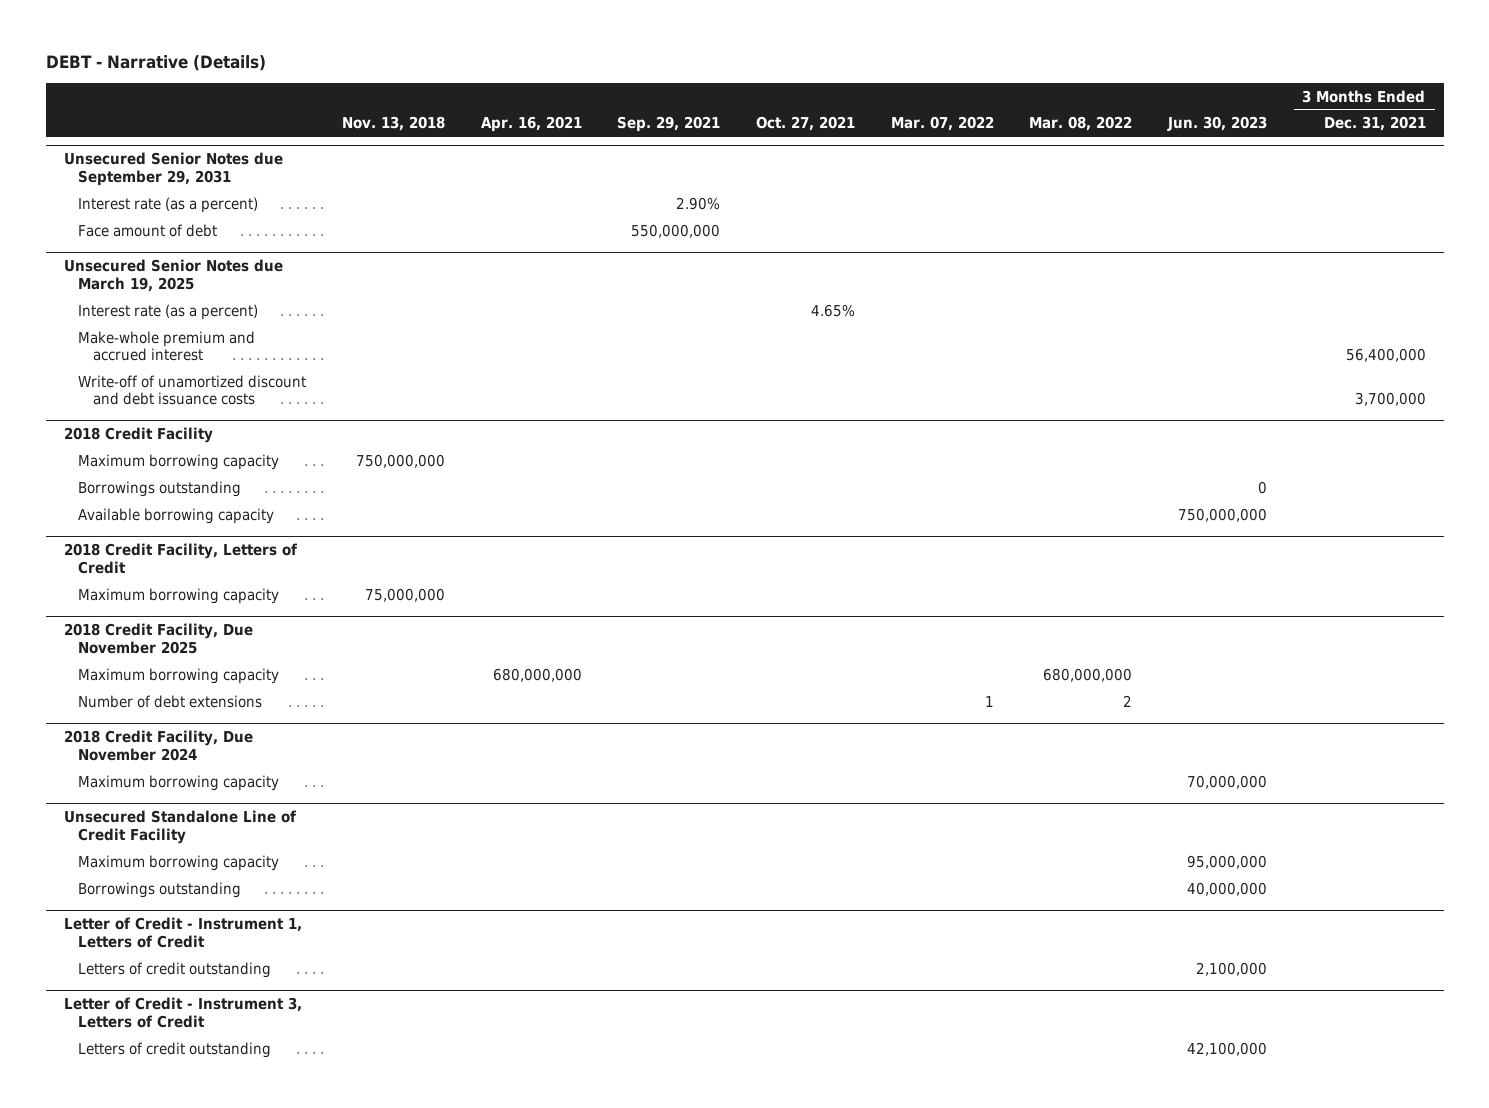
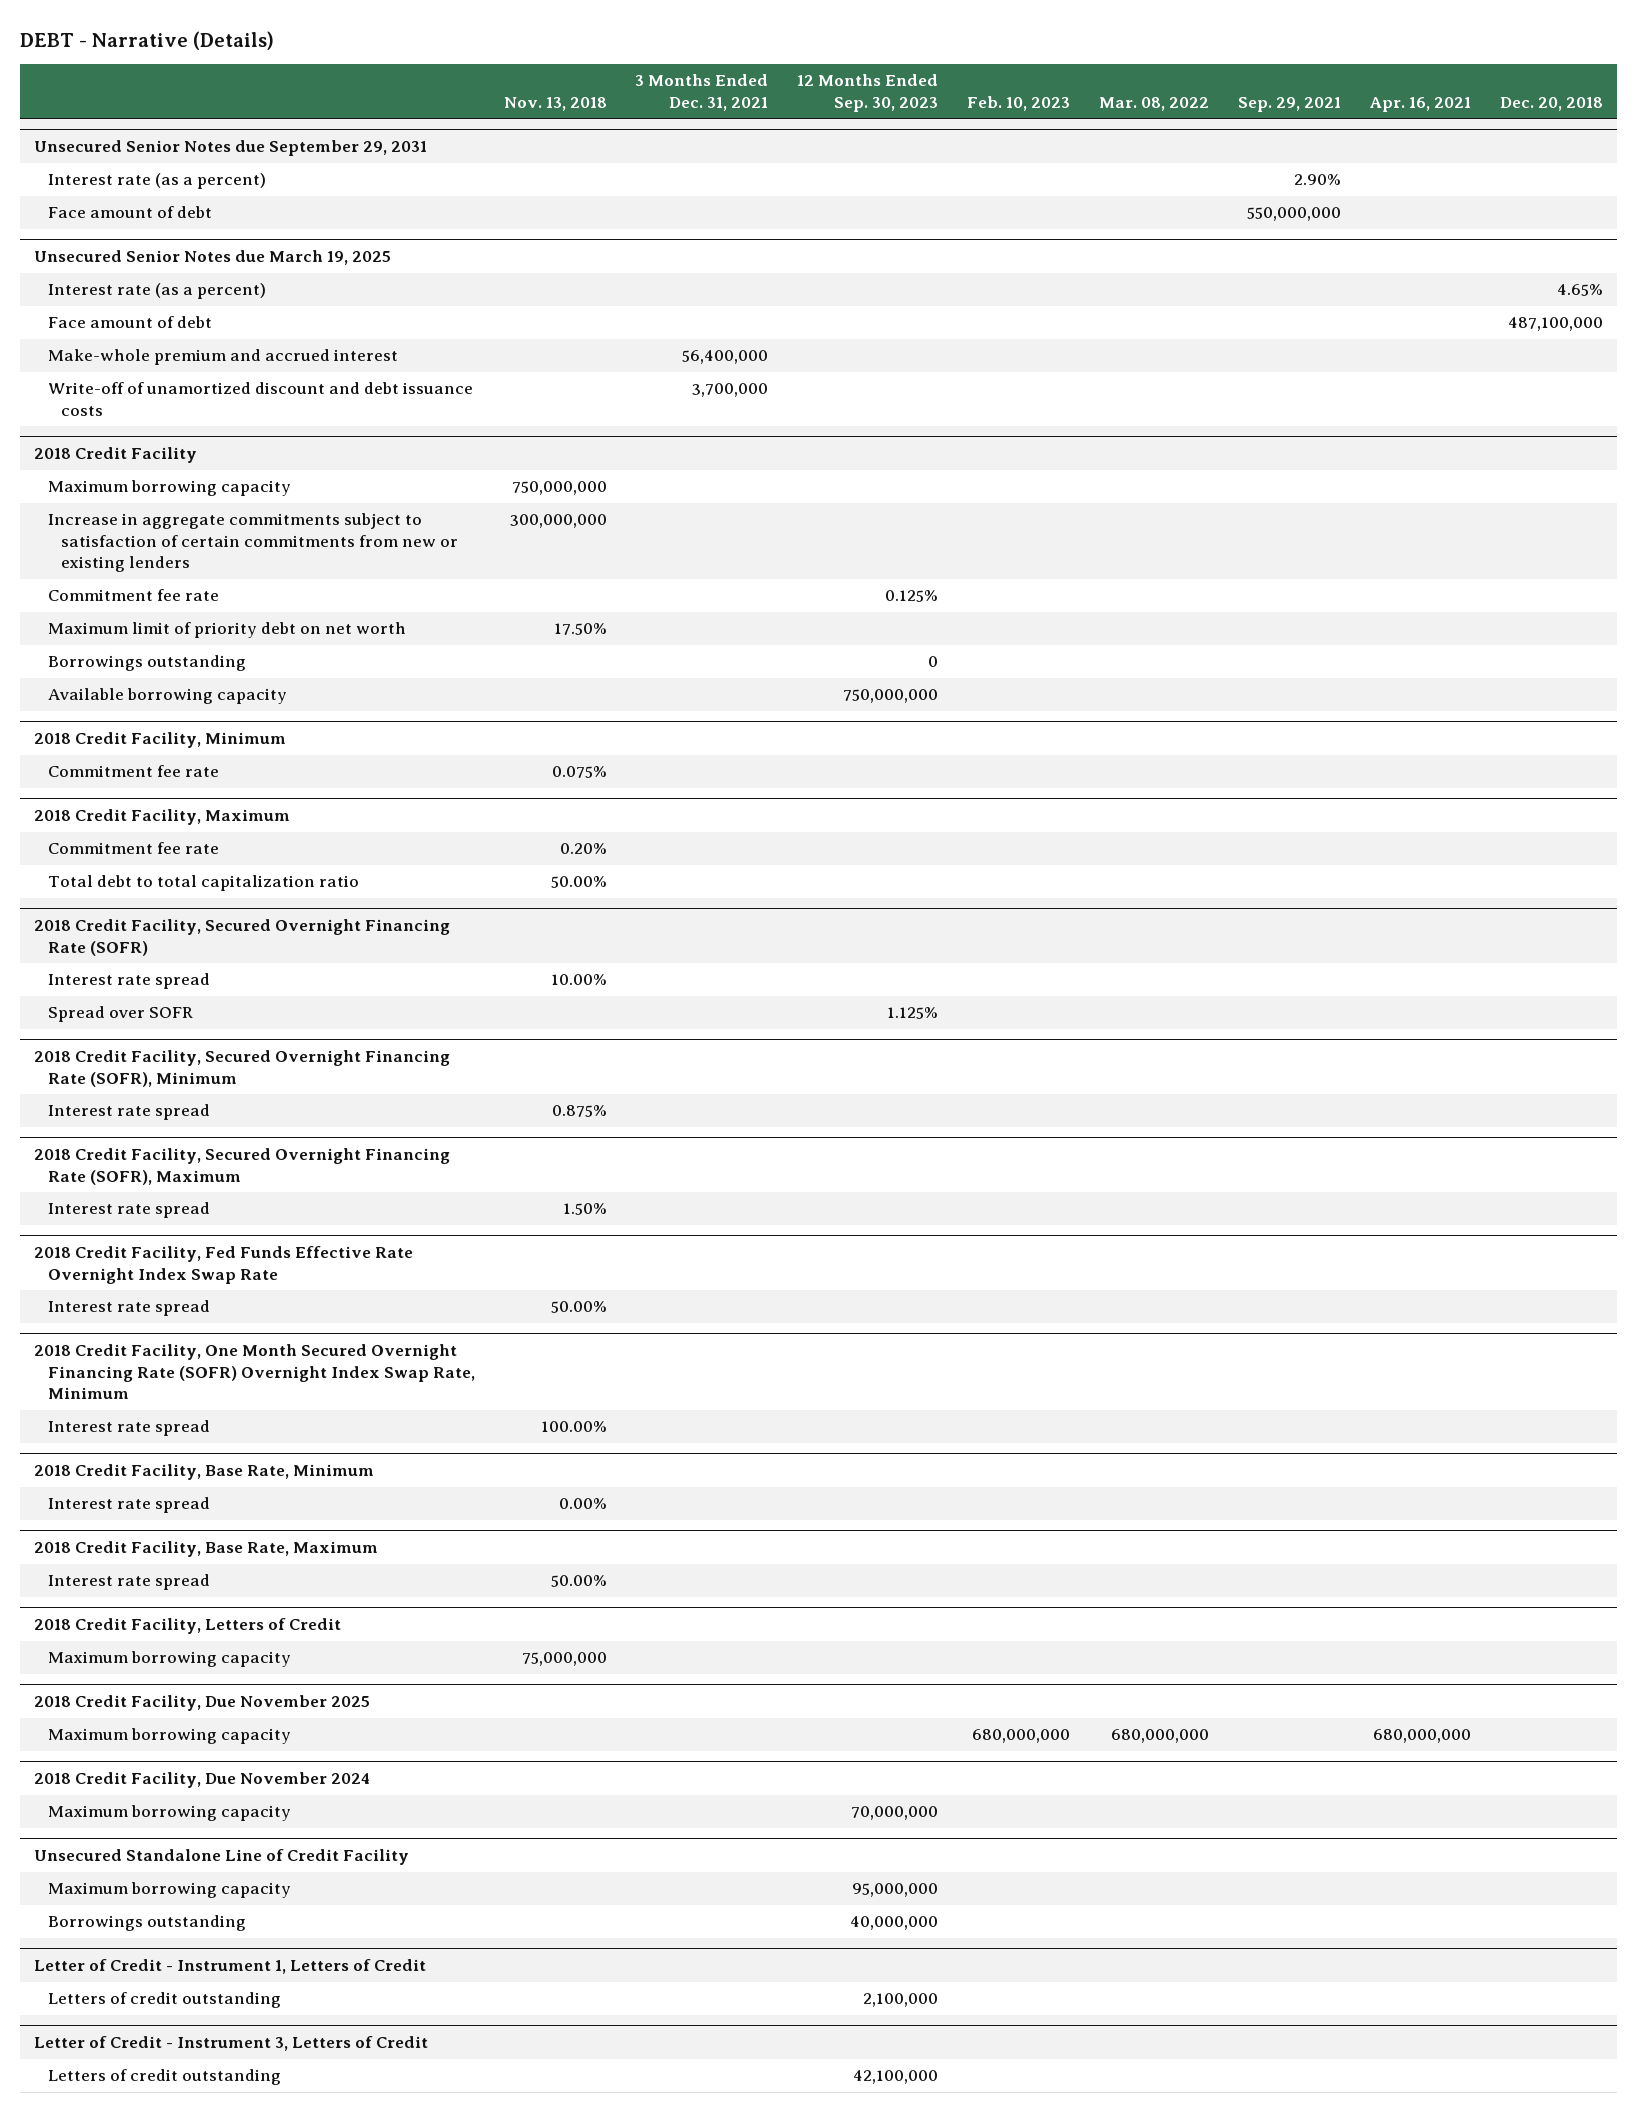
[756,116,856,132] Oct. 27, 2021 -> none
[890,116,994,132] Mar. 07, 2022 -> none
[1167,116,1268,132] Jun. 30, 2023 -> none
none -> [797,74,939,112] 12 Months Ended Sep. 30, 2023
none -> [967,95,1071,111] Feb. 10, 2023
none -> [1499,96,1603,111] Dec. 20, 2018
none -> [47,316,212,329] Face amount of debt
none -> [47,513,458,573] Increase in aggregate commitments subject to satisfaction of certain commitments from new or existing lenders
none -> [47,589,219,602] Commitment fee rate
none -> [47,622,406,639] Maximum limit of priority debt on net worth
none -> [34,732,287,749] 2018 Credit Facility, Minimum
none -> [47,765,219,778] Commitment fee rate
none -> [34,809,291,826] 2018 Credit Facility, Maximum
none -> [47,842,219,855] Commitment fee rate
none -> [47,875,359,892] Total debt to total capitalization ratio
none -> [34,919,451,956] 2018 Credit Facility, Secured Overnight Financing Rate (SOFR)
none -> [47,973,210,990] Interest rate spread
none -> [47,1006,193,1023] Spread over SOFR
none -> [34,1050,451,1087] 2018 Credit Facility, Secured Overnight Financing Rate (SOFR), Minimum
none -> [47,1104,210,1121] Interest rate spread
none -> [34,1148,451,1185] 2018 Credit Facility, Secured Overnight Financing Rate (SOFR), Maximum
none -> [47,1202,210,1219] Interest rate spread
none -> [34,1246,414,1284] 2018 Credit Facility, Fed Funds Effective Rate Overnight Index Swap Rate
none -> [47,1300,210,1317] Interest rate spread
none -> [34,1344,475,1400] 2018 Credit Facility, One Month Secured Overnight Financing Rate (SOFR) Overnight Index Swap Rate, Minimum
none -> [47,1420,210,1437] Interest rate spread
none -> [34,1464,375,1481] 2018 Credit Facility, Base Rate, Minimum
none -> [47,1497,210,1514] Interest rate spread
none -> [34,1541,379,1558] 2018 Credit Facility, Base Rate, Maximum
none -> [47,1574,210,1591] Interest rate spread
[78,694,263,708] Number of debt extensions -> none

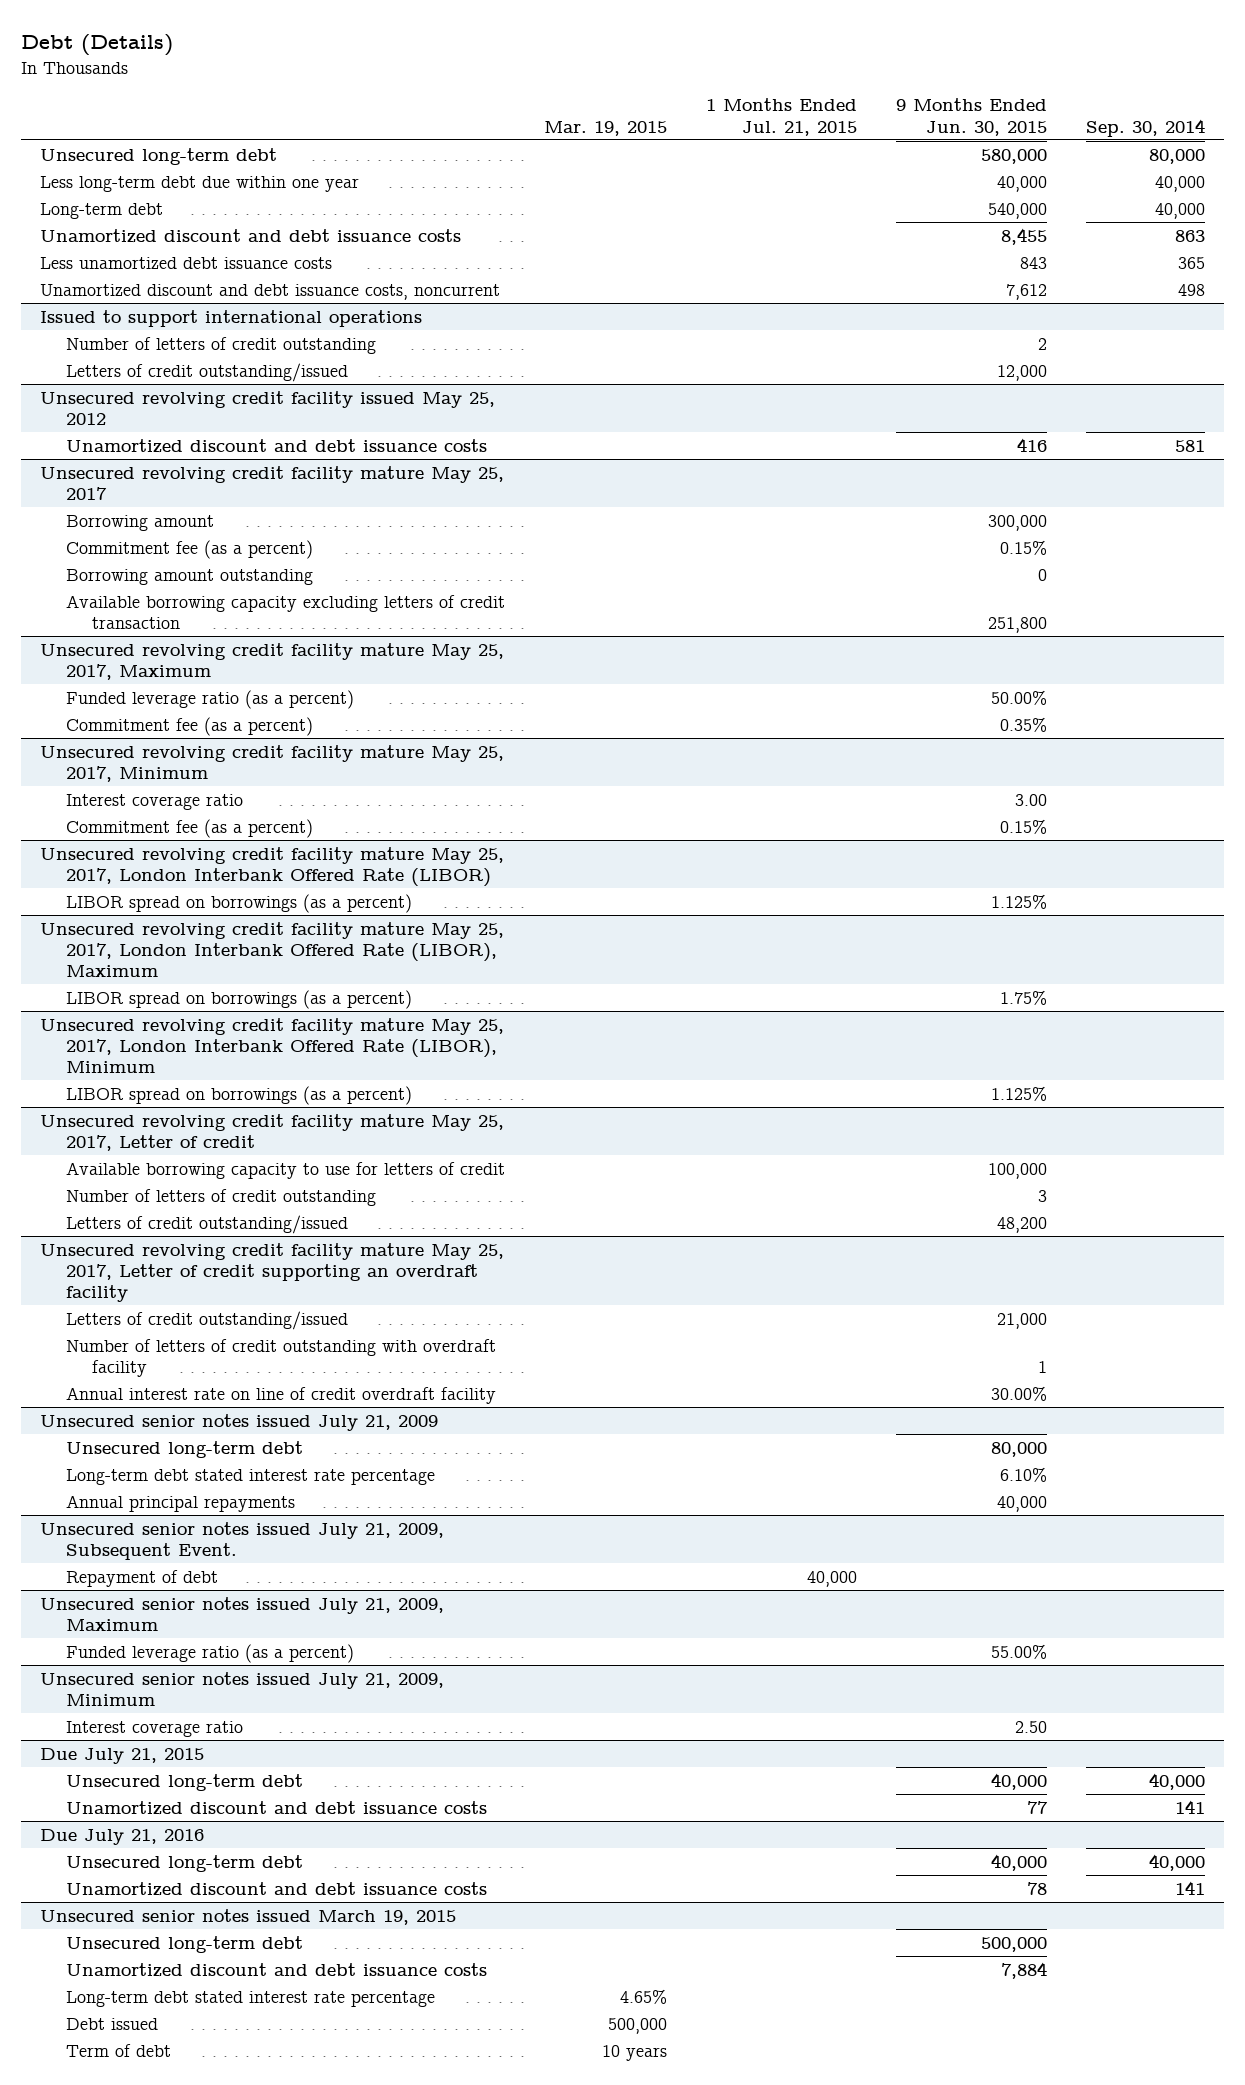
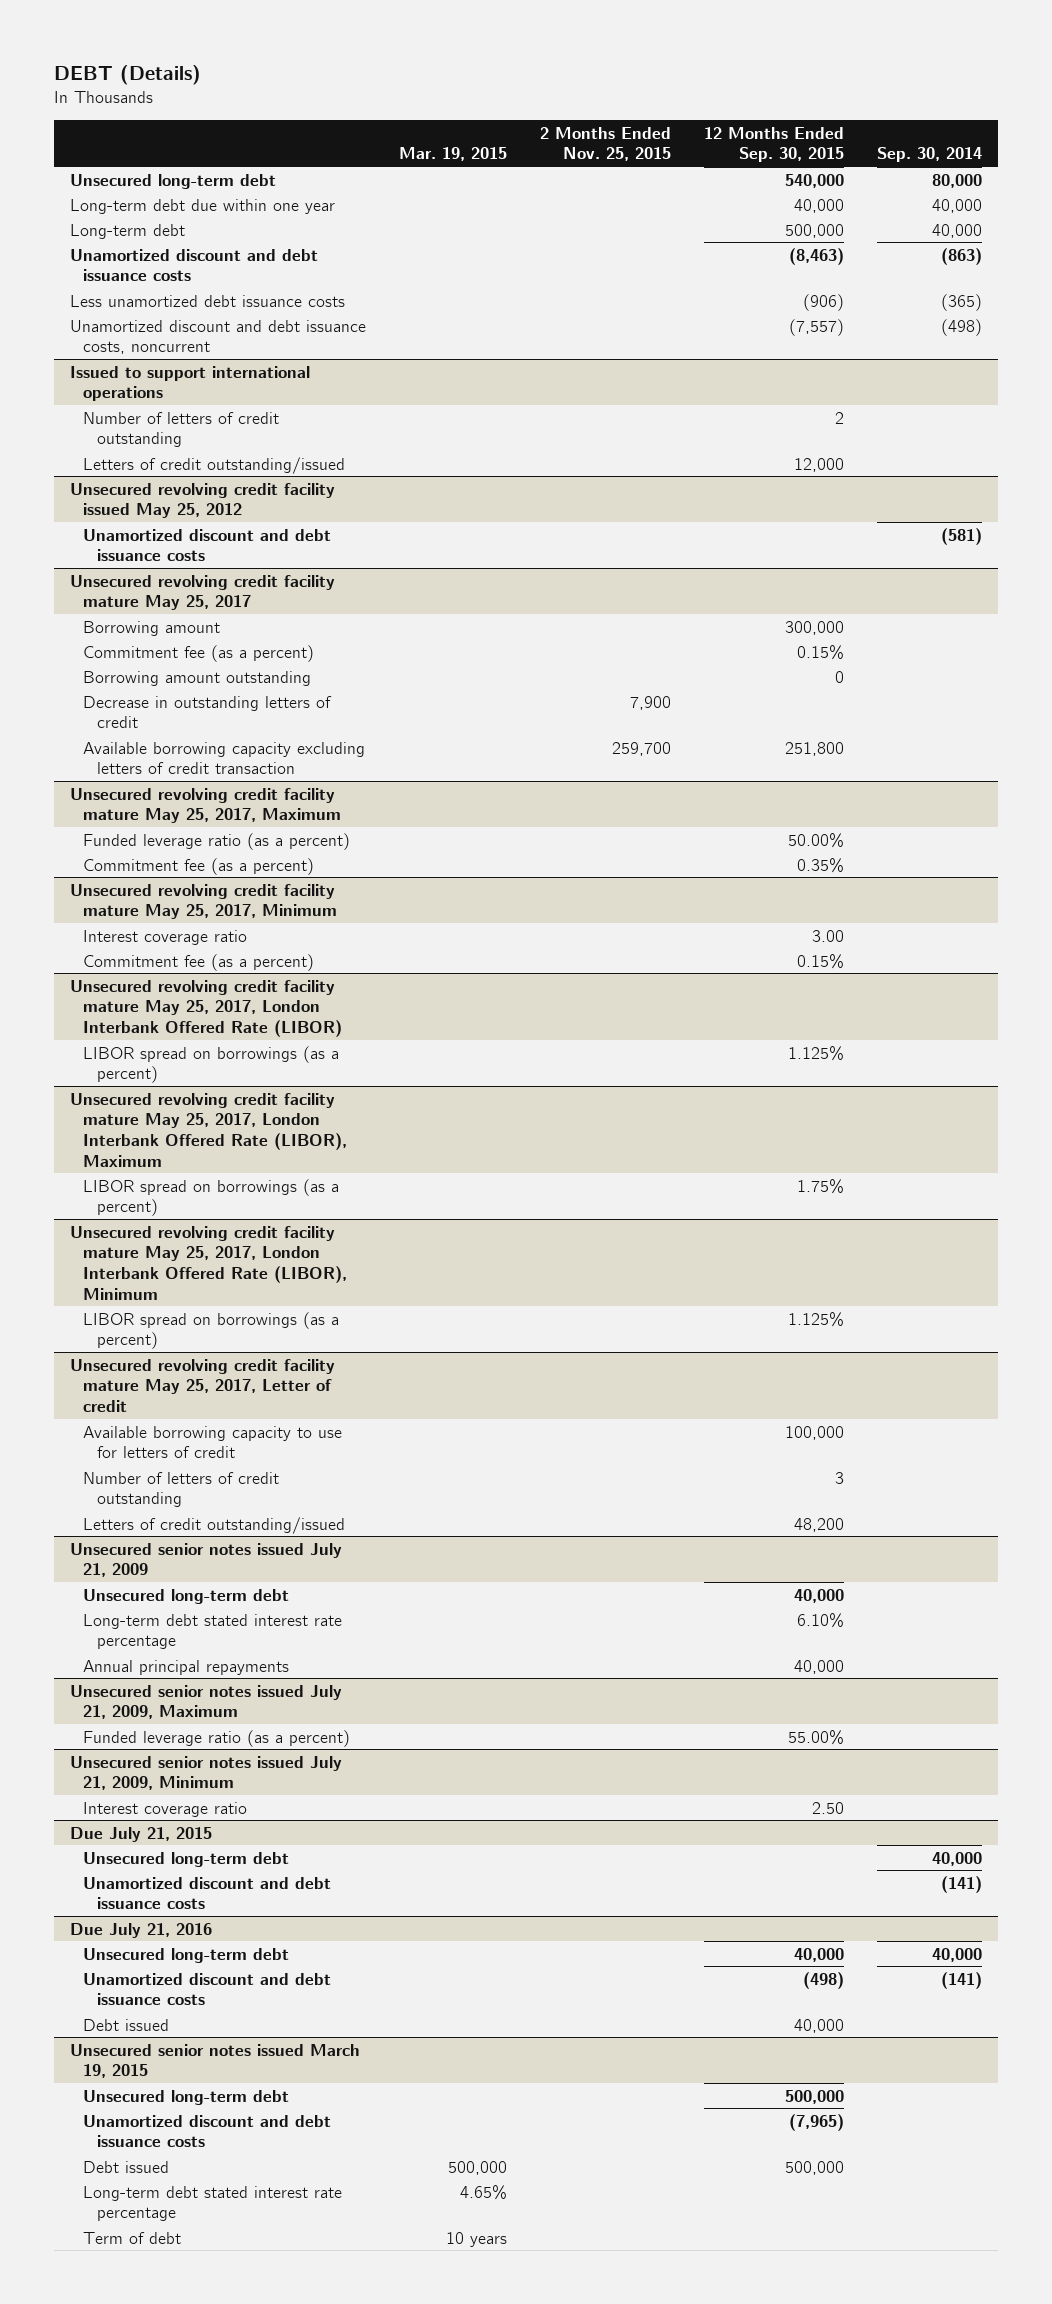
[20,34,173,57] Debt (Details) -> [53,65,201,86] DEBT (Details)
[705,98,857,136] 1 Months Ended Jul. 21, 2015 -> none
[895,98,1047,136] 9 Months Ended Jun. 30, 2015 -> none
none -> [539,126,671,162] 2 Months Ended Nov. 25, 2015
none -> [703,126,844,163] 12 Months Ended Sep. 30, 2015
[40,175,360,192] Less long-term debt due within one year -> [70,198,336,214] Long-term debt due within one year
[1174,229,1205,242] 863 -> [940,247,982,265] (863)
[1177,256,1205,269] 365 -> [940,293,982,311] (365)
[1177,283,1205,296] 498 -> [940,318,982,336] (498)
[1174,439,1205,452] 581 -> [940,527,982,545] (581)
none -> [83,695,333,729] Decrease in outstanding letters of credit
[40,1242,505,1302] Unsecured revolving credit facility mature May 25, 2017, Letter of credit supporting an overdraft facility -> none
[66,1310,349,1330] Letters of credit outstanding/issued -> none
[66,1338,497,1377] Number of letters of credit outstanding with overdraft facility -> none
[66,1386,497,1404] Annual interest rate on line of credit overdraft facility -> none
[40,1521,445,1560] Unsecured senior notes issued July 21, 2009, Subsequent Event. -> none
[66,1569,219,1587] Repayment of debt -> none
[1174,1799,1205,1814] 141 -> [940,1875,982,1893] (141)
[1174,1880,1205,1895] 141 -> [940,1971,982,1989] (141)
none -> [83,2018,170,2031] Debt issued
[66,1990,436,2007] Long-term debt stated interest rate percentage -> [83,2185,343,2222] Long-term debt stated interest rate percentage

